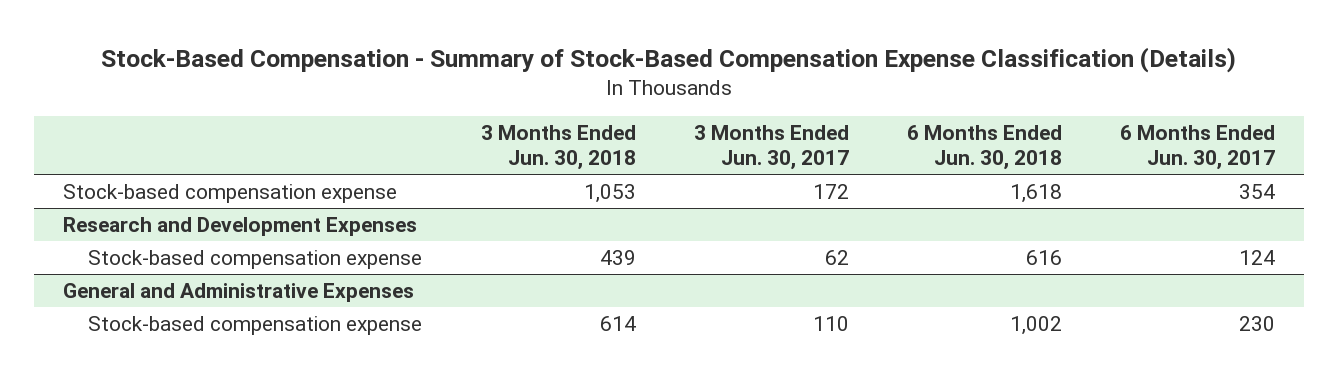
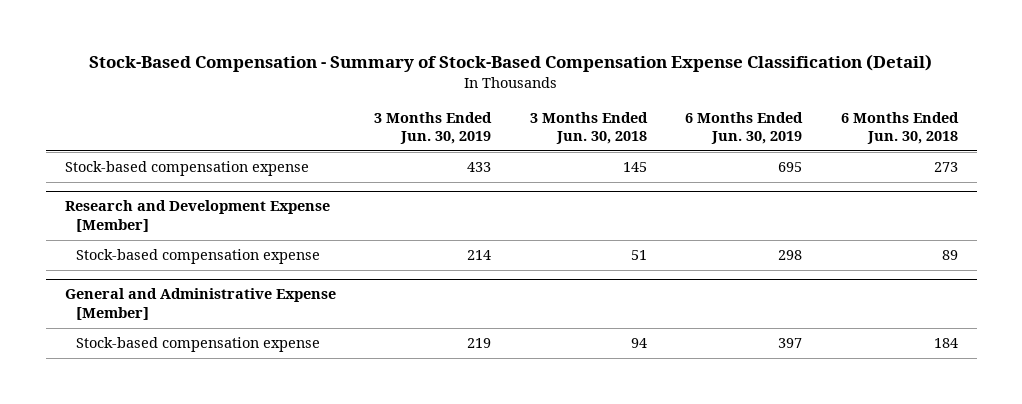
[101,46,1237,73] Stock-Based Compensation - Summary of Stock-Based Compensation Expense Classification (Details) -> [89,54,933,73] Stock-Based Compensation - Summary of Stock-Based Compensation Expense Classification (Detail)
[693,125,849,171] 3 Months Ended Jun. 30, 2017 -> none
[1120,125,1276,171] 6 Months Ended Jun. 30, 2017 -> none
none -> [374,111,493,145] 3 Months Ended Jun. 30, 2019
none -> [685,111,804,145] 6 Months Ended Jun. 30, 2019
[583,184,636,204] 1,053 -> [622,162,647,173] 145
[1010,184,1063,204] 1,618 -> [933,162,958,173] 273
[62,217,417,237] Research and Development Expenses -> [64,200,330,233] Research and Development Expense [Member]
[599,250,636,266] 439 -> [630,250,647,261] 51
[1026,250,1063,266] 616 -> [941,250,958,261] 89
[62,283,414,303] General and Administrative Expenses -> [64,288,336,321] General and Administrative Expense [Member]
[599,316,636,332] 614 -> [630,338,647,349] 94
[1010,316,1063,336] 1,002 -> [933,338,958,349] 184

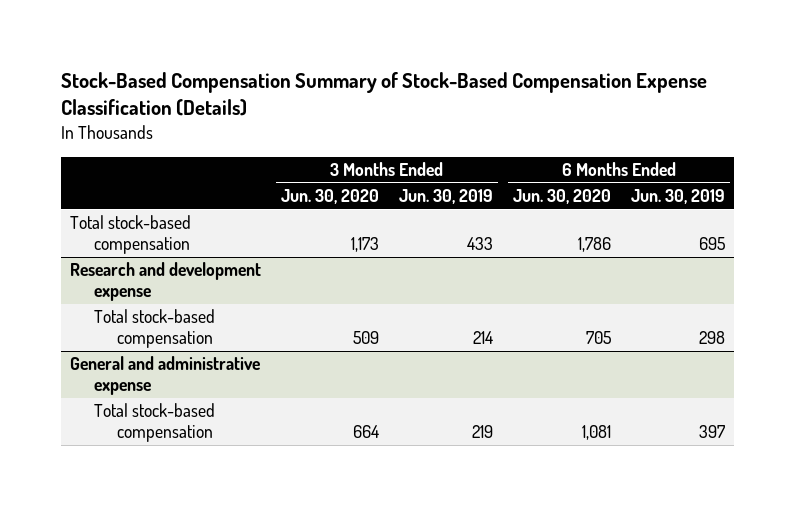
[89,54,933,73] Stock-Based Compensation - Summary of Stock-Based Compensation Expense Classification (Detail) -> [60,72,707,117] Stock-Based Compensation Summary of Stock-Based Compensation Expense Classification (Details)
[529,111,648,145] 3 Months Ended Jun. 30, 2018 -> none
[840,111,959,145] 6 Months Ended Jun. 30, 2018 -> none
none -> [281,189,380,205] Jun. 30, 2020
none -> [512,189,611,205] Jun. 30, 2020
[64,161,309,177] Stock-based compensation expense -> [70,215,192,255] Total stock-based compensation
[64,200,330,233] Research and Development Expense [Member] -> [70,262,262,302] Research and development expense
[75,249,320,265] Stock-based compensation expense -> [93,309,215,349] Total stock-based compensation
[64,288,336,321] General and Administrative Expense [Member] -> [70,356,261,396] General and administrative expense
[75,337,320,353] Stock-based compensation expense -> [93,403,215,443] Total stock-based compensation

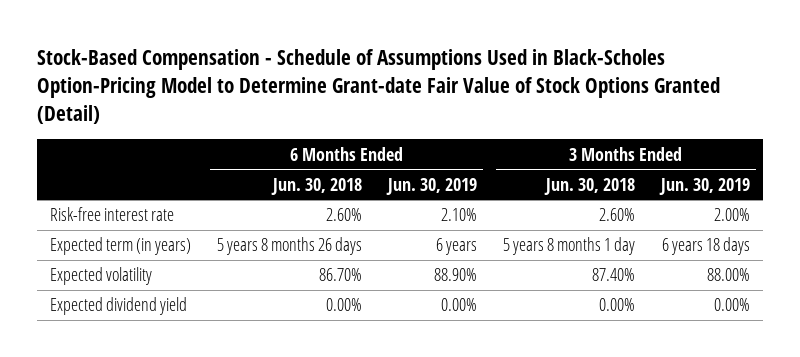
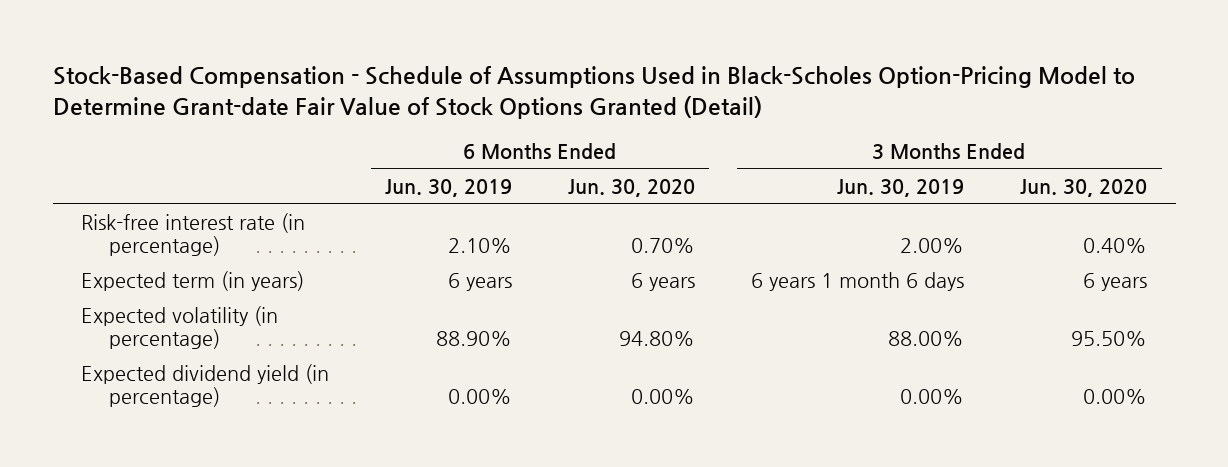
[270,177,362,195] Jun. 30, 2018 -> none
[543,177,635,195] Jun. 30, 2018 -> none
none -> [568,179,696,198] Jun. 30, 2020
none -> [1020,179,1148,198] Jun. 30, 2020
[50,207,175,222] Risk-free interest rate -> [80,213,305,257] Risk-free interest rate (in percentage)
[661,237,750,256] 6 years 18 days -> [751,272,965,292] 6 years 1 month 6 days
[50,267,153,286] Expected volatility -> [80,306,278,350] Expected volatility (in percentage)
[50,297,188,316] Expected dividend yield -> [80,364,329,408] Expected dividend yield (in percentage)

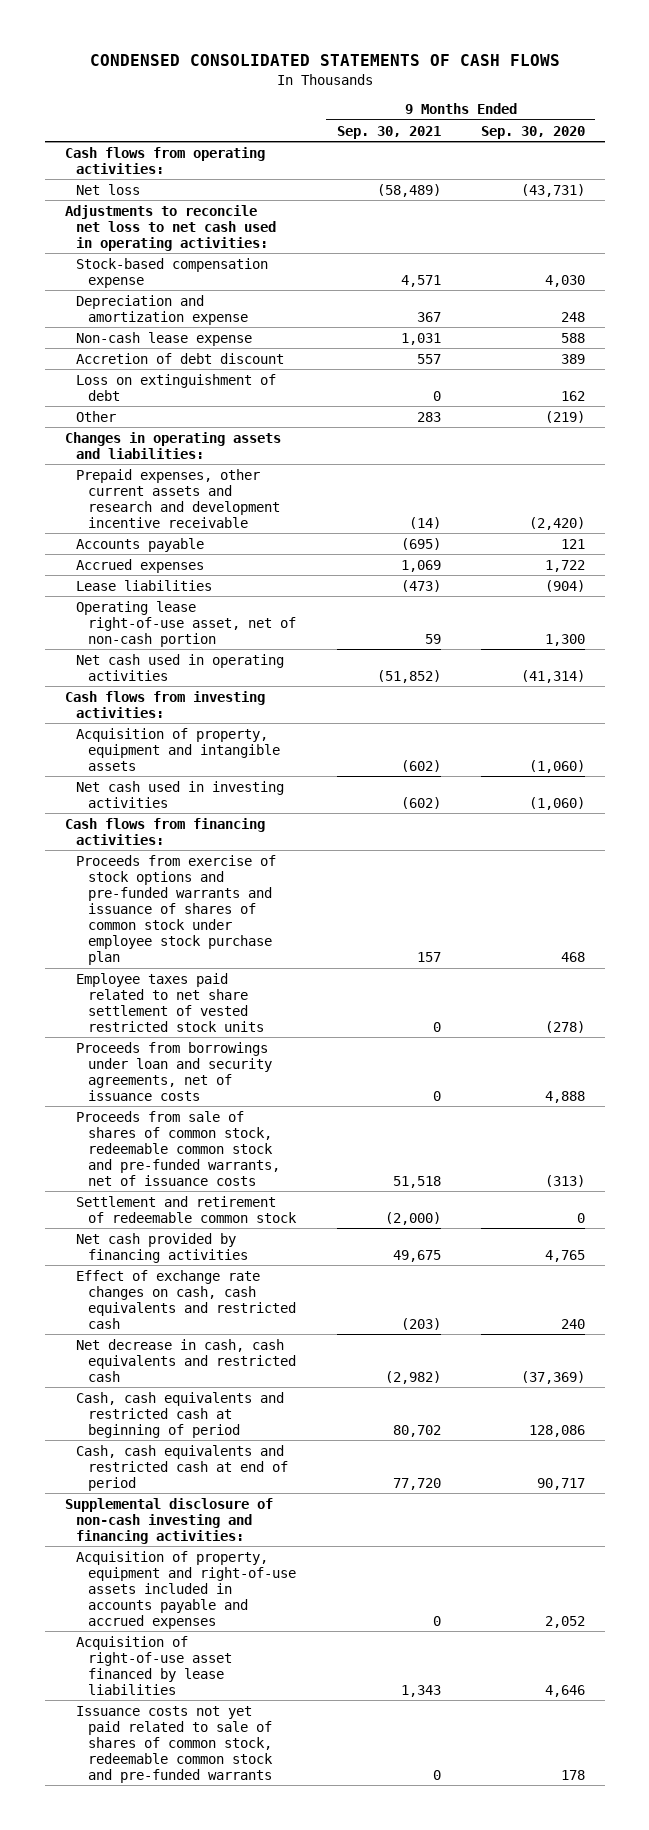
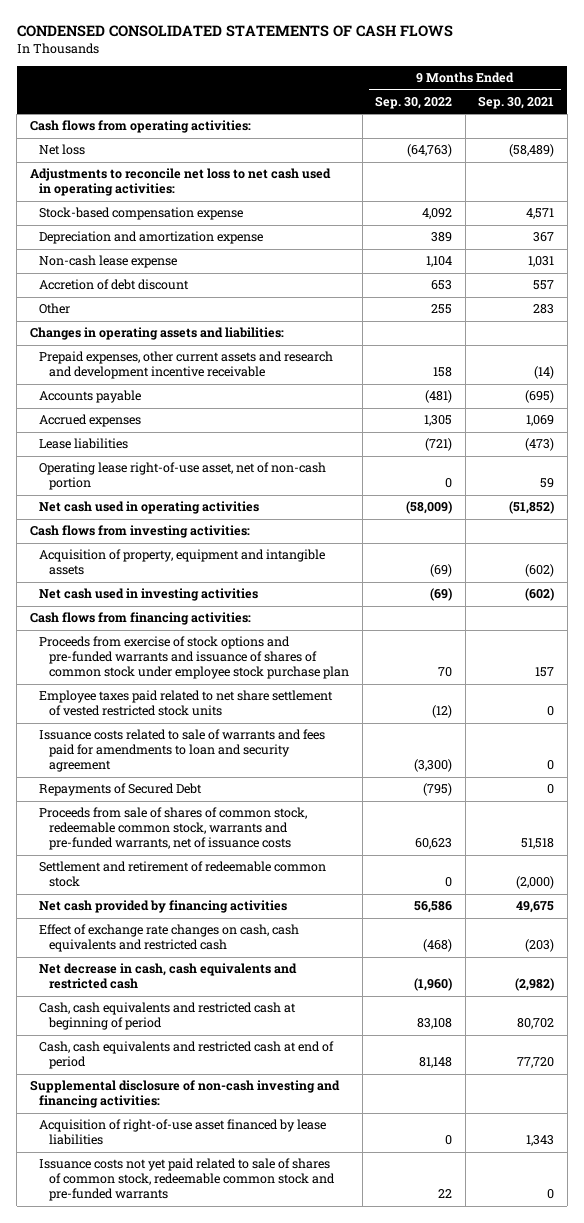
[480,125,585,139] Sep. 30, 2020 -> none
none -> [375,95,453,109] Sep. 30, 2022
[76,373,277,401] Loss on extinguishment of debt -> none
[76,1041,273,1101] Proceeds from borrowings under loan and security agreements, net of issuance costs -> none
none -> [39,729,326,773] Issuance costs related to sale of warrants and fees paid for amendments to loan and security agreement
none -> [39,783,203,797] Repayments of Secured Debt
[76,1110,281,1186] Proceeds from sale of shares of common stock, redeemable common stock and pre-funded warrants, net of issuance costs -> [39,807,308,851] Proceeds from sale of shares of common stock, redeemable common stock, warrants and pre-funded warrants, net of issuance costs
[76,1550,297,1629] Acquisition of property, equipment and right-of-use assets included in accounts payable and accrued expenses -> none

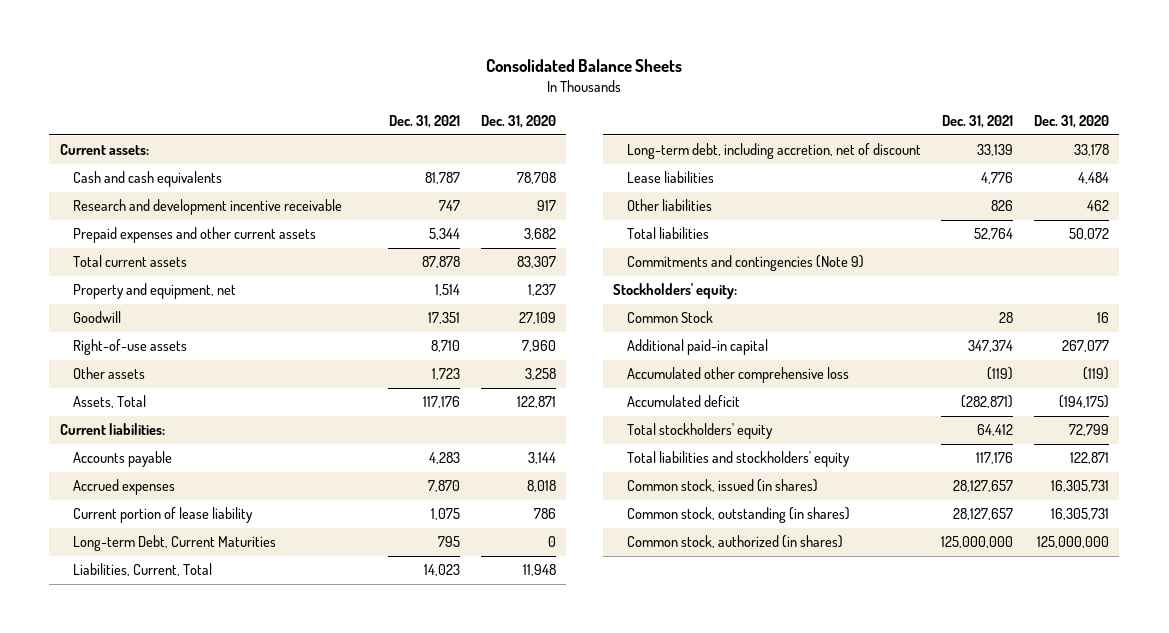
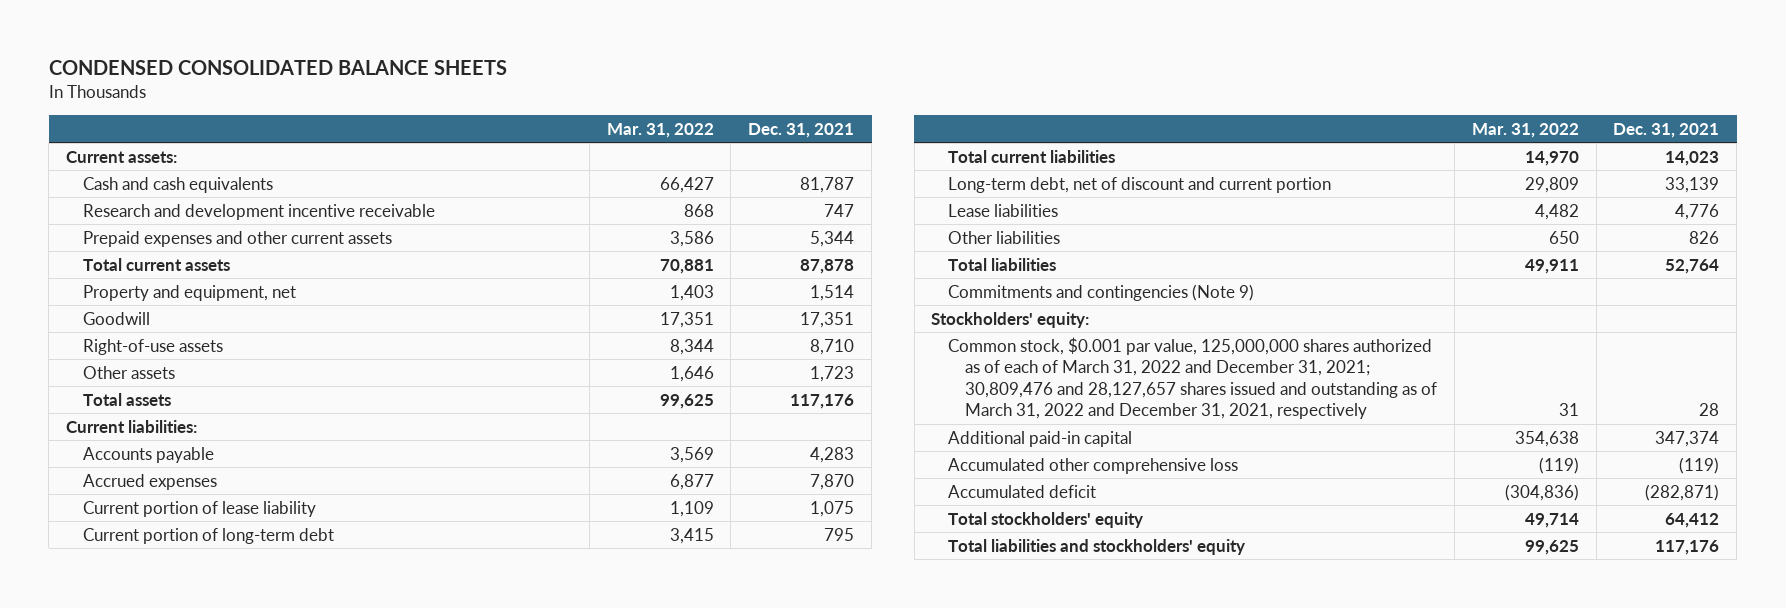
[486,59,683,73] Consolidated Balance Sheets -> [48,60,507,76] CONDENSED CONSOLIDATED BALANCE SHEETS
[480,115,556,129] Dec. 31, 2020 -> none
none -> [606,122,714,138] Mar. 31, 2022
[73,395,147,409] Assets, Total -> [83,392,172,406] Total assets
[73,535,277,552] Long-term Debt, Current Maturities -> [83,527,335,544] Current portion of long-term debt
[73,563,213,577] Liabilities, Current, Total -> [948,149,1116,163] Total current liabilities
[626,143,921,160] Long-term debt, including accretion, net of discount -> [948,176,1332,193] Long-term debt, net of discount and current portion
[626,311,713,324] Common Stock -> [948,336,1438,420] Common stock, $0.001 par value, 125,000,000 shares authorized as of each of March 31, 2022 and December 31, 2021; 30,809,476 and 28,127,657 shares issued and outstanding as of March 31, 2022 and December 31, 2021, respectively
[626,479,818,493] Common stock, issued (in shares) -> none
[626,507,850,524] Common stock, outstanding (in shares) -> none
[626,535,843,549] Common stock, authorized (in shares) -> none

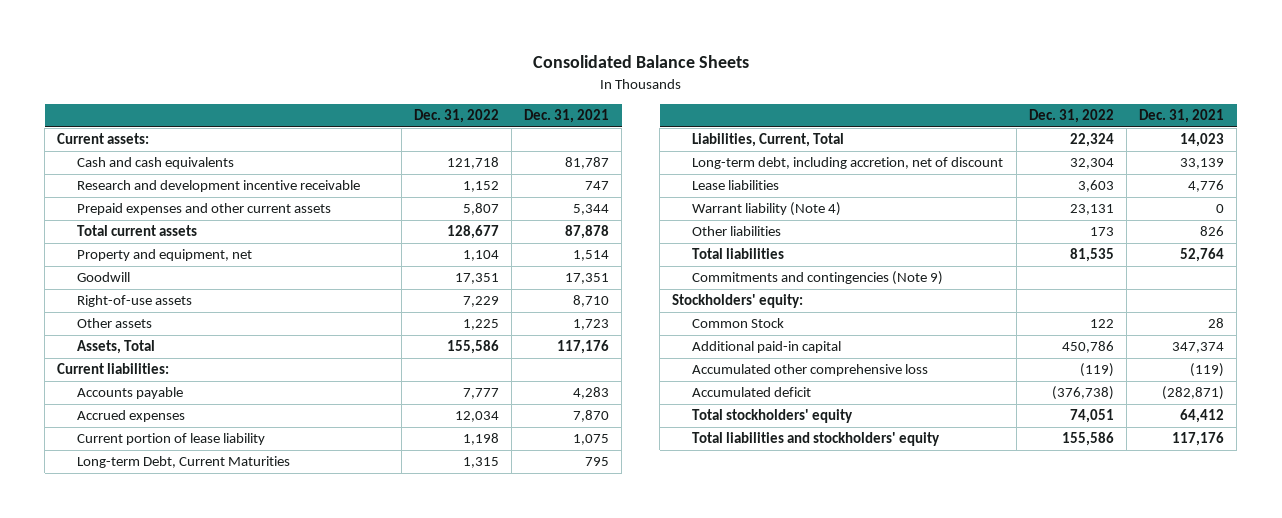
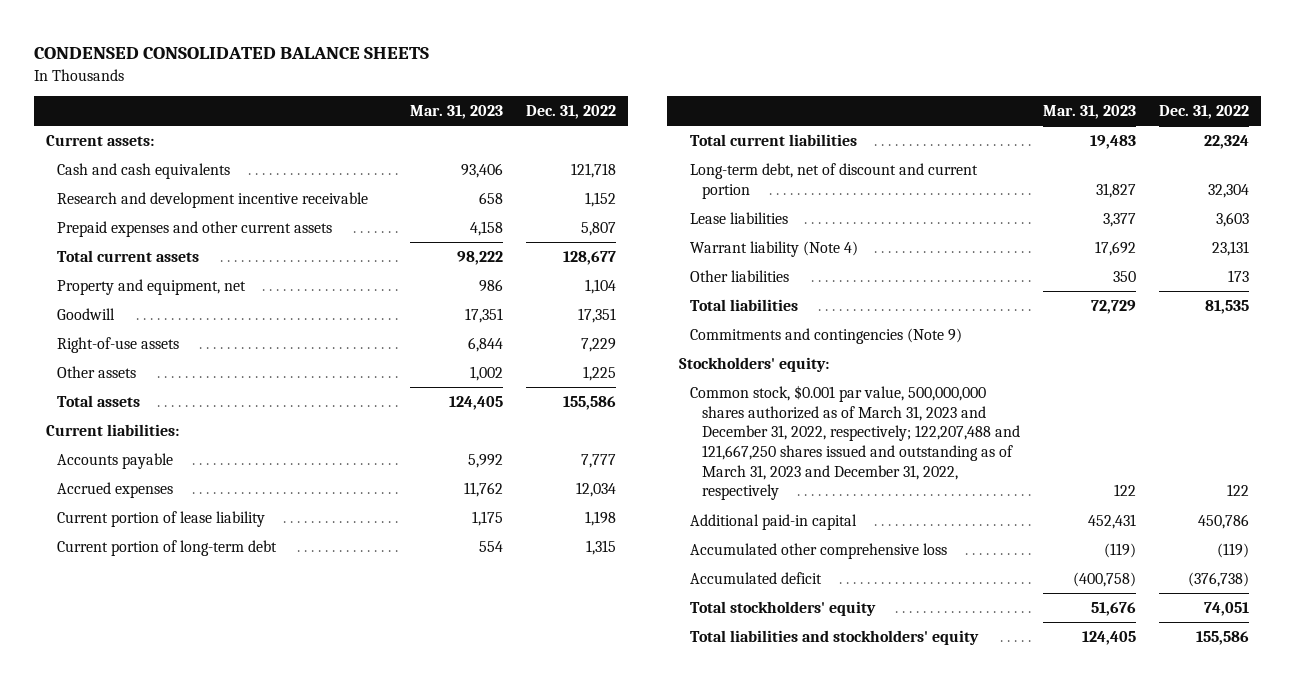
[532,55,749,69] Consolidated Balance Sheets -> [34,47,430,60] CONDENSED CONSOLIDATED BALANCE SHEETS
[524,109,610,124] Dec. 31, 2021 -> none
none -> [409,105,503,120] Mar. 31, 2023
[77,340,156,355] Assets, Total -> [57,394,141,407] Total assets
[77,456,291,469] Long-term Debt, Current Maturities -> [57,539,278,556] Current portion of long-term debt
[692,133,845,148] Liabilities, Current, Total -> [690,133,858,146] Total current liabilities
[692,157,1004,170] Long-term debt, including accretion, net of discount -> [690,162,979,199] Long-term debt, net of discount and current portion
[692,318,785,329] Common Stock -> [690,384,1020,501] Common stock, $0.001 par value, 500,000,000 shares authorized as of March 31, 2023 and December 31, 2022, respectively; 122,207,488 and 121,667,250 shares issued and outstanding as of March 31, 2023 and December 31, 2022, respectively

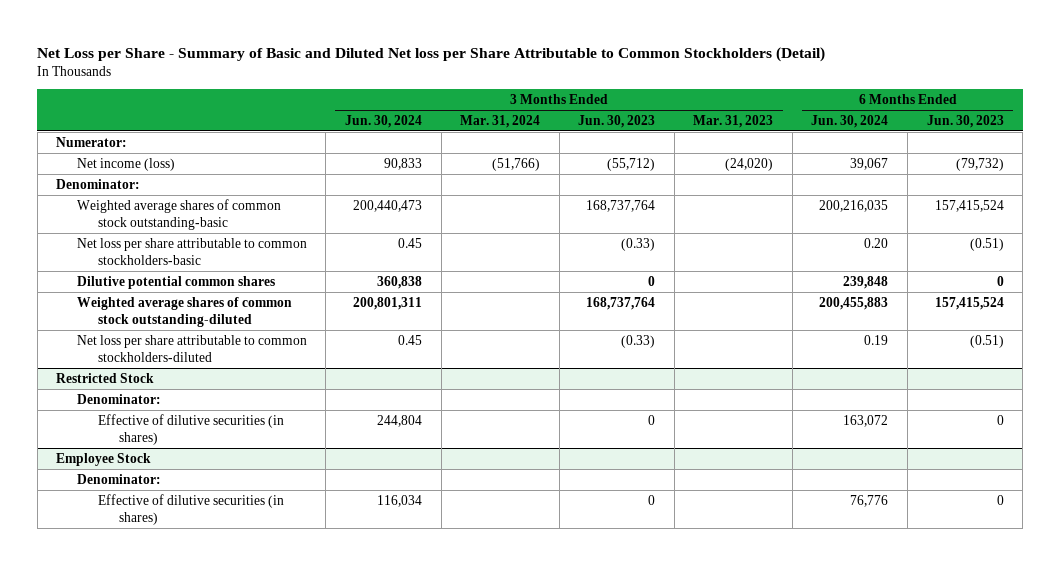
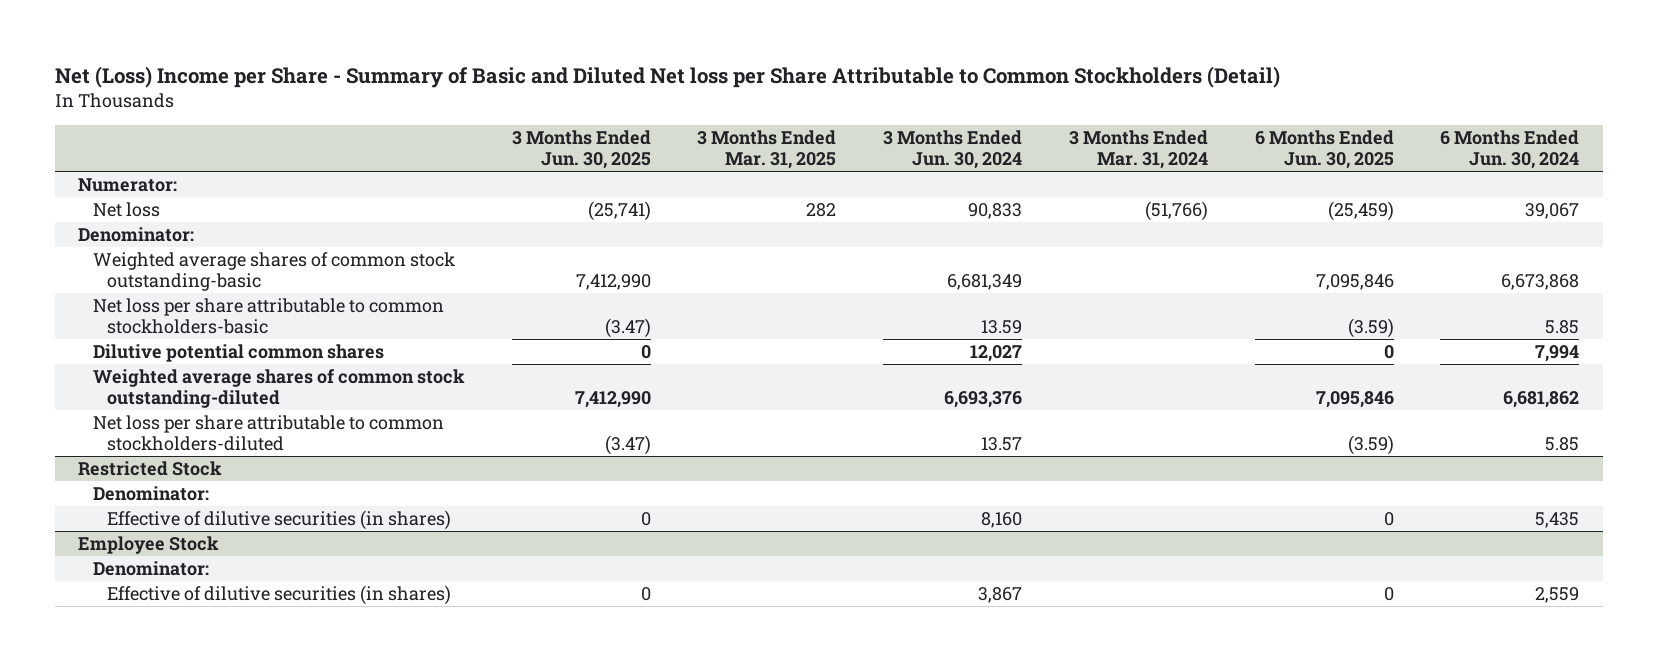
[37,46,826,62] Net Loss per Share - Summary of Basic and Diluted Net loss per Share Attributable to Common Stockholders (Detail) -> [54,65,1280,88] Net (Loss) Income per Share - Summary of Basic and Diluted Net loss per Share Attributable to Common Stockholders (Detail)
[578,114,656,128] Jun. 30, 2023 -> none
[693,114,774,128] Mar. 31, 2023 -> none
[926,114,1004,128] Jun. 30, 2023 -> none
none -> [511,129,651,169] 3 Months Ended Jun. 30, 2025
none -> [697,129,837,169] 3 Months Ended Mar. 31, 2025
none -> [1254,129,1394,169] 6 Months Ended Jun. 30, 2025
[76,157,175,171] Net income (loss) -> [92,202,160,218] Net loss
[353,199,423,212] 200,440,473 -> [947,273,1023,290] 6,681,349
[819,199,889,212] 200,216,035 -> [1501,273,1580,290] 6,673,868
[398,237,423,248] 0.45 -> [981,319,1023,334] 13.59
[864,237,889,248] 0.20 -> [1545,319,1580,334] 5.85
[377,275,423,289] 360,838 -> [970,345,1023,363] 12,027
[843,275,889,289] 239,848 -> [1535,345,1580,363] 7,994
[353,296,423,310] 200,801,311 -> [944,390,1023,408] 6,693,376
[819,296,889,310] 200,455,883 -> [1503,390,1580,408] 6,681,862
[398,334,423,345] 0.45 -> [981,436,1023,451] 13.57
[864,334,889,345] 0.19 -> [1545,436,1580,451] 5.85
[377,414,423,427] 244,804 -> [981,512,1023,529] 8,160
[843,414,889,427] 163,072 -> [1535,512,1580,529] 5,435
[377,494,423,507] 116,034 -> [978,587,1023,604] 3,867
[850,494,889,507] 76,776 -> [1535,587,1580,604] 2,559

